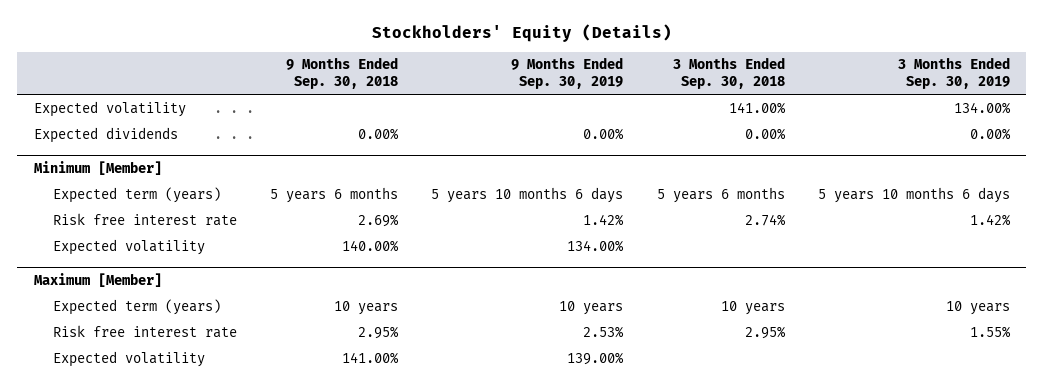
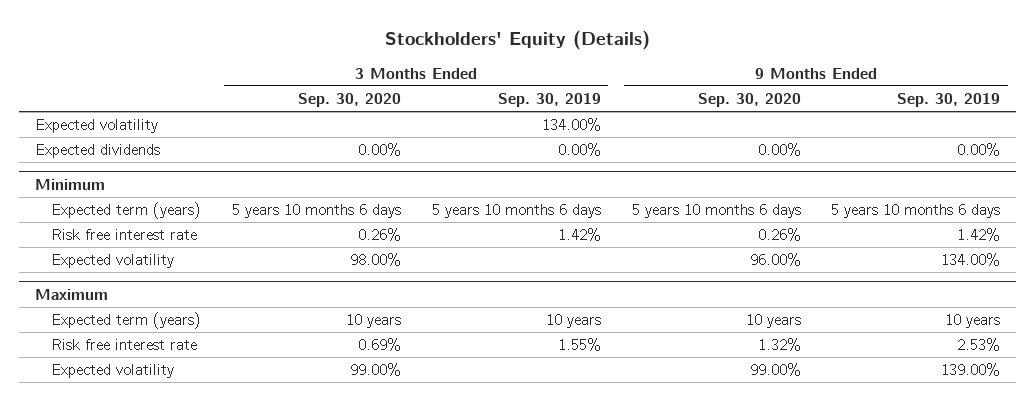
[286,57,399,90] 9 Months Ended Sep. 30, 2018 -> none
[672,57,785,90] 3 Months Ended Sep. 30, 2018 -> none
none -> [297,93,401,108] Sep. 30, 2020
none -> [697,93,801,108] Sep. 30, 2020
[33,161,162,176] Minimum [Member] -> [34,178,105,190] Minimum
[33,273,162,288] Maximum [Member] -> [34,288,108,300] Maximum

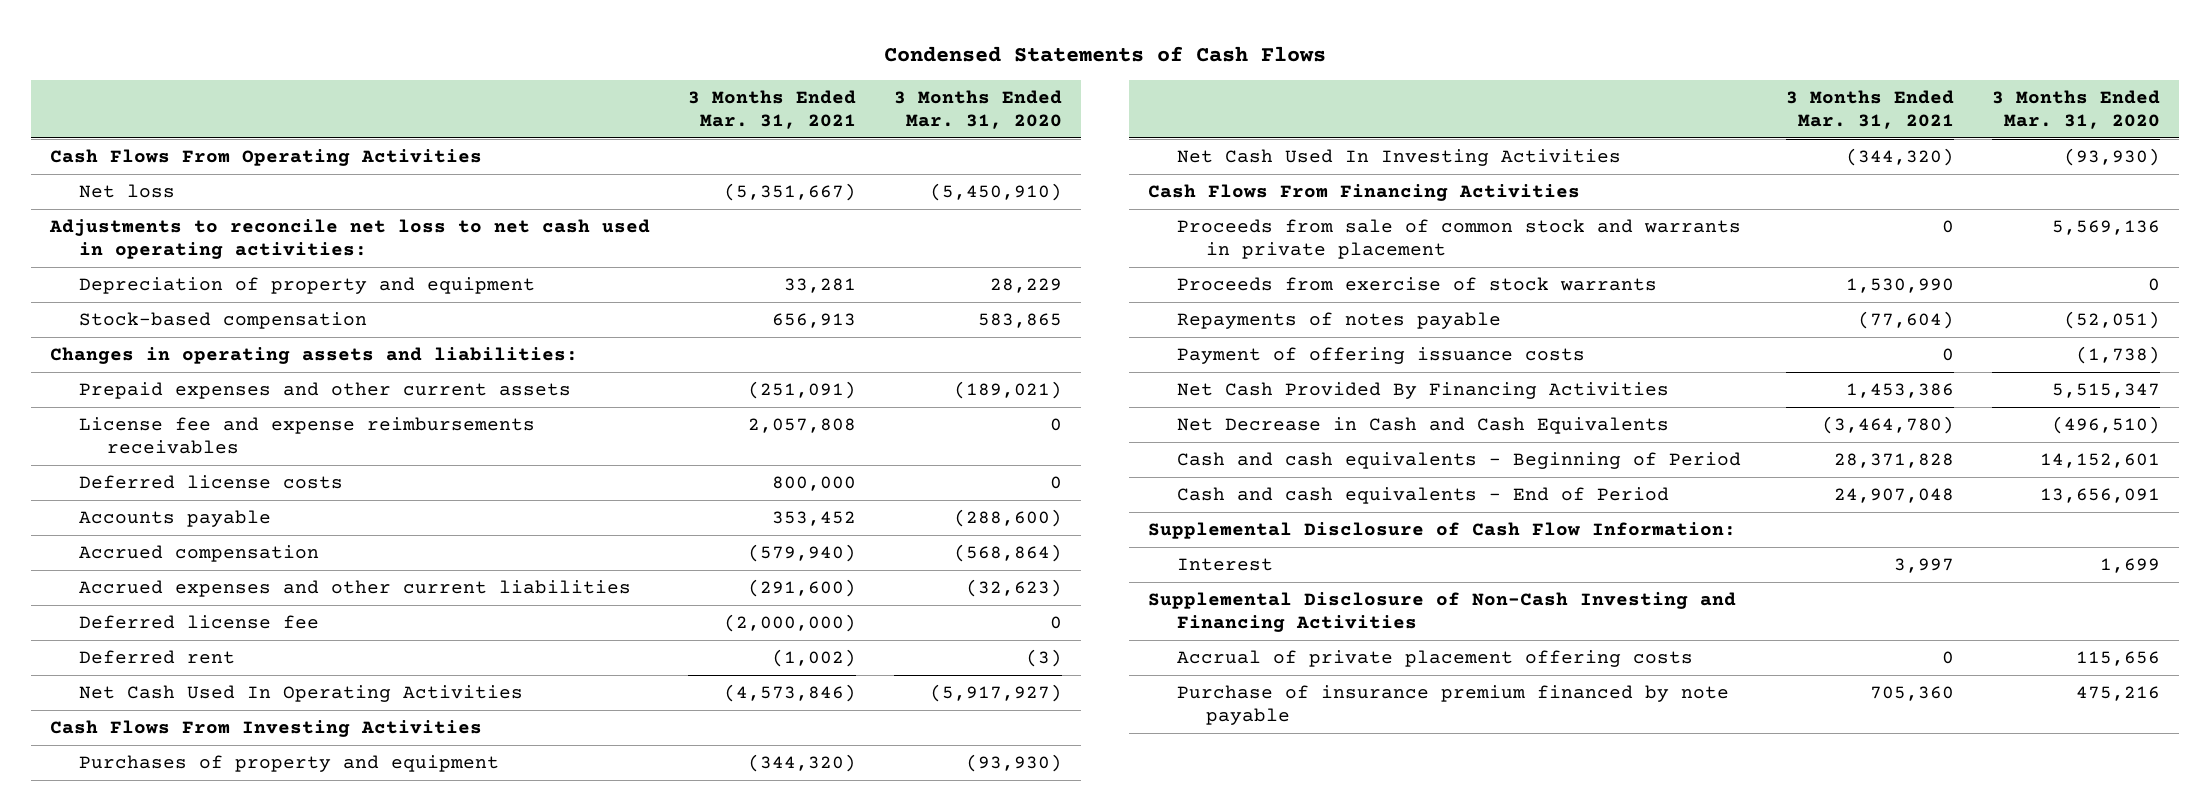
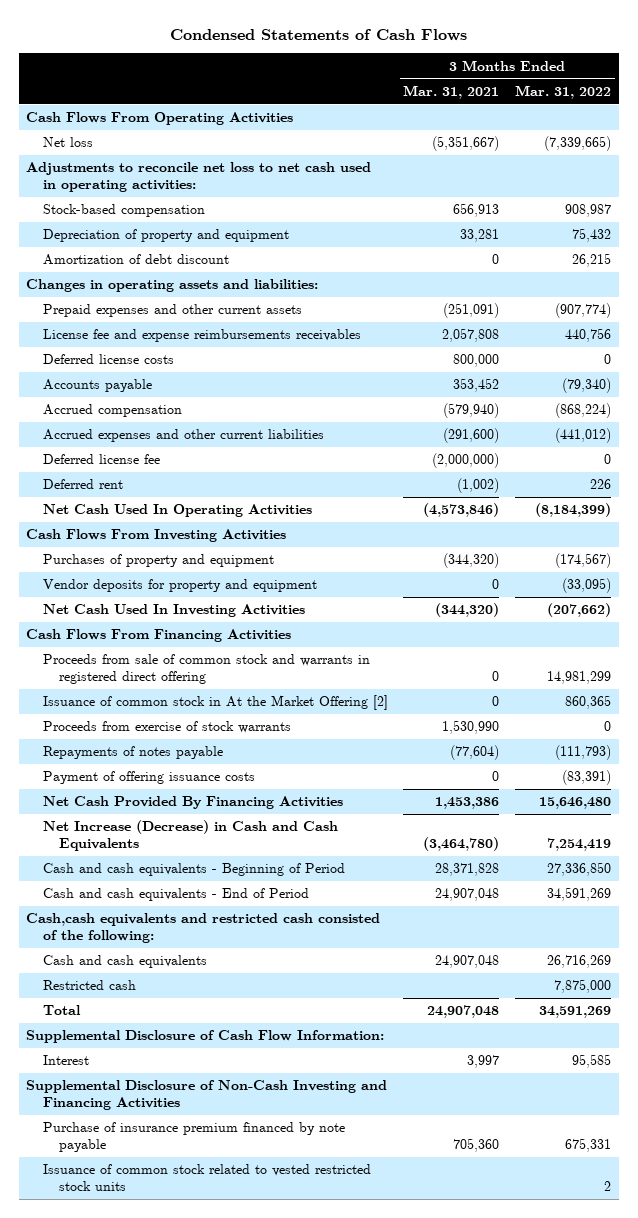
[893,90,1062,129] 3 Months Ended Mar. 31, 2020 -> none
none -> [515,84,612,99] Mar. 31, 2022
[78,277,535,295] Depreciation of property and equipment -> [42,229,289,243] Depreciation of property and equipment
none -> [42,254,229,266] Amortization of debt discount
none -> [42,579,317,593] Vendor deposits for property and equipment
[1177,219,1742,259] Proceeds from sale of common stock and warrants in private placement -> [42,654,370,685] Proceeds from sale of common stock and warrants in registered direct offering
none -> [42,695,388,711] Issuance of common stock in At the Market Offering [2]
[1177,417,1670,435] Net Decrease in Cash and Cash Equivalents -> [42,820,338,852] Net Increase (Decrease) in Cash and Cash Equivalents
none -> [26,913,381,944] Cash,cash equivalents and restricted cash consisted of the following:
none -> [42,955,207,969] Cash and cash equivalents
none -> [42,980,136,991] Restricted cash
none -> [42,1005,81,1016] Total
[1177,650,1694,668] Accrual of private placement offering costs -> none
none -> [42,1164,371,1192] Issuance of common stock related to vested restricted stock units

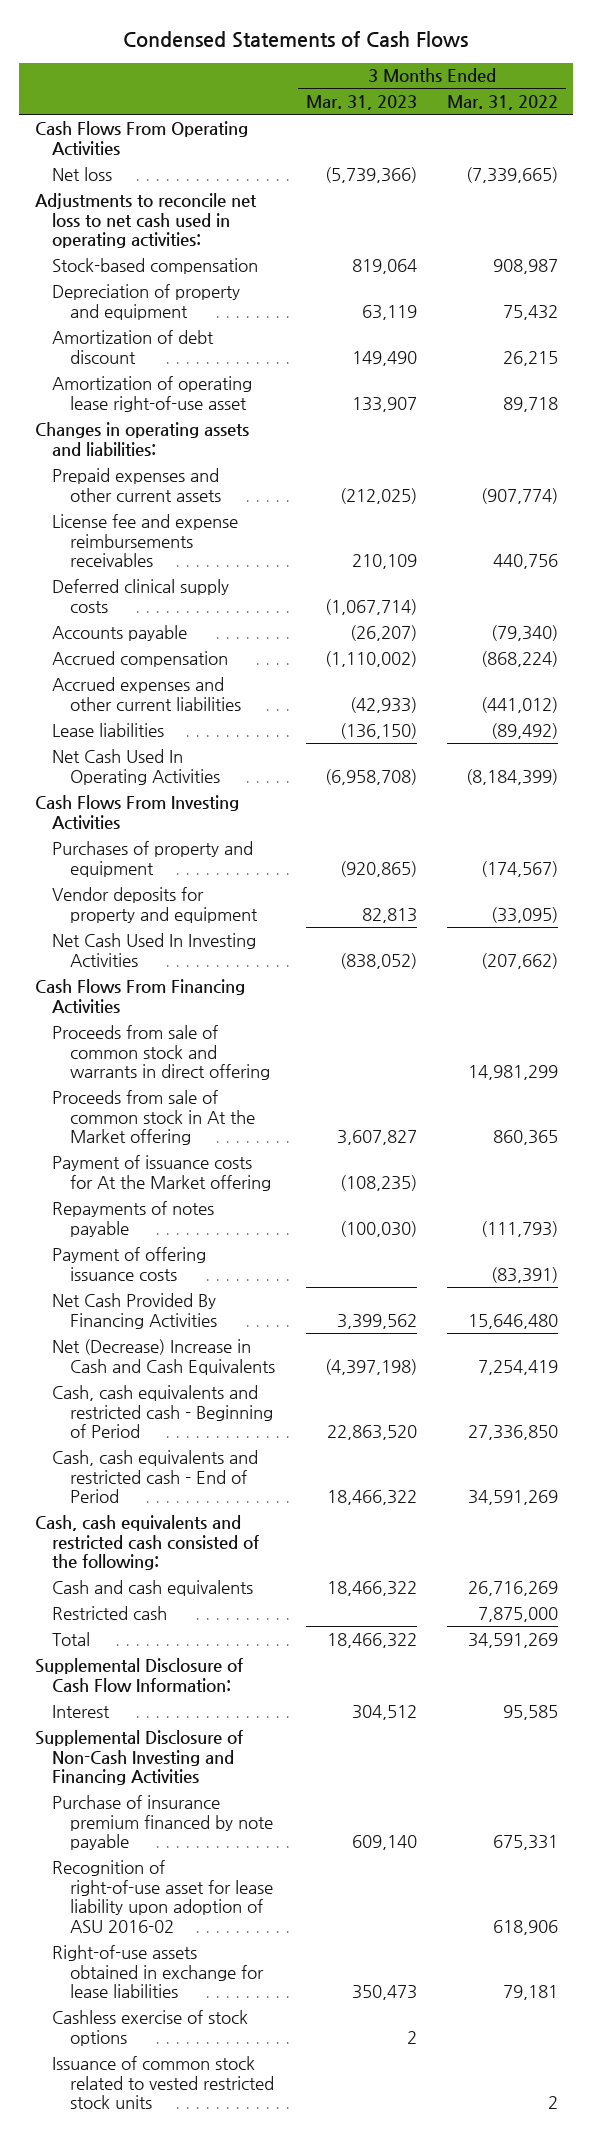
[403,84,500,99] Mar. 31, 2021 -> none
none -> [305,95,417,111] Mar. 31, 2023
none -> [52,375,253,412] Amortization of operating lease right-of-use asset
[42,354,174,365] Deferred license costs -> none
none -> [52,578,230,613] Deferred clinical supply costs
[42,454,160,465] Deferred license fee -> none
[42,479,123,490] Deferred rent -> none
none -> [52,722,165,737] Lease liabilities
[42,721,291,734] Proceeds from exercise of stock warrants -> none
[42,654,370,685] Proceeds from sale of common stock and warrants in registered direct offering -> [52,1024,271,1081] Proceeds from sale of common stock and warrants in direct offering
[42,695,388,711] Issuance of common stock in At the Market Offering [2] -> [52,1089,256,1146] Proceeds from sale of common stock in At the Market offering
none -> [52,1154,272,1191] Payment of issuance costs for At the Market offering
[42,820,338,852] Net Increase (Decrease) in Cash and Cash Equivalents -> [52,1338,276,1375] Net (Decrease) Increase in Cash and Cash Equivalents
[42,863,345,877] Cash and cash equivalents - Beginning of Period -> [52,1384,274,1439] Cash, cash equivalents and restricted cash - Beginning of Period
[42,888,309,902] Cash and cash equivalents - End of Period -> [52,1449,259,1504] Cash, cash equivalents and restricted cash - End of Period
[26,913,381,944] Cash,cash equivalents and restricted cash consisted of the following: -> [34,1514,260,1571] Cash, cash equivalents and restricted cash consisted of the following:
none -> [52,1859,274,1933] Recognition of right-of-use asset for lease liability upon adoption of ASU 2016-02
none -> [52,1944,265,1999] Right-of-use assets obtained in exchange for lease liabilities
none -> [52,2009,249,2046] Cashless exercise of stock options

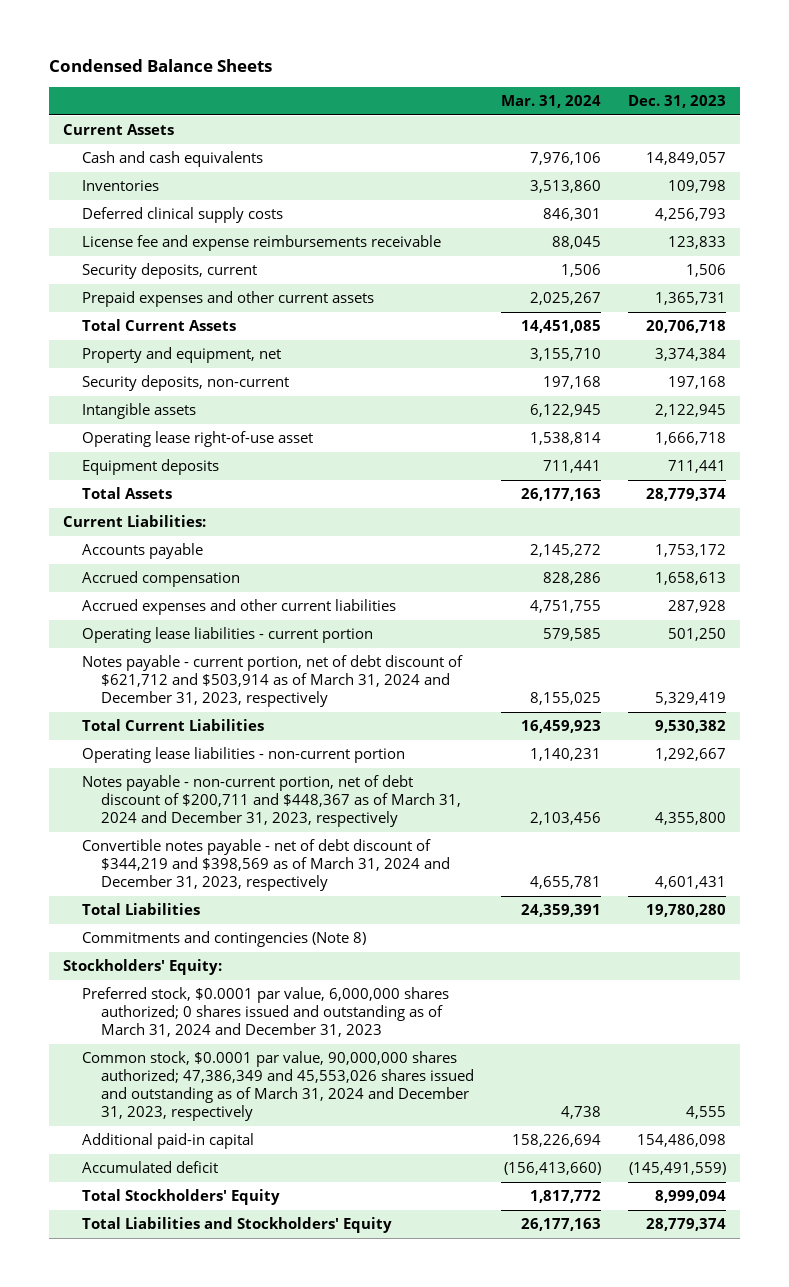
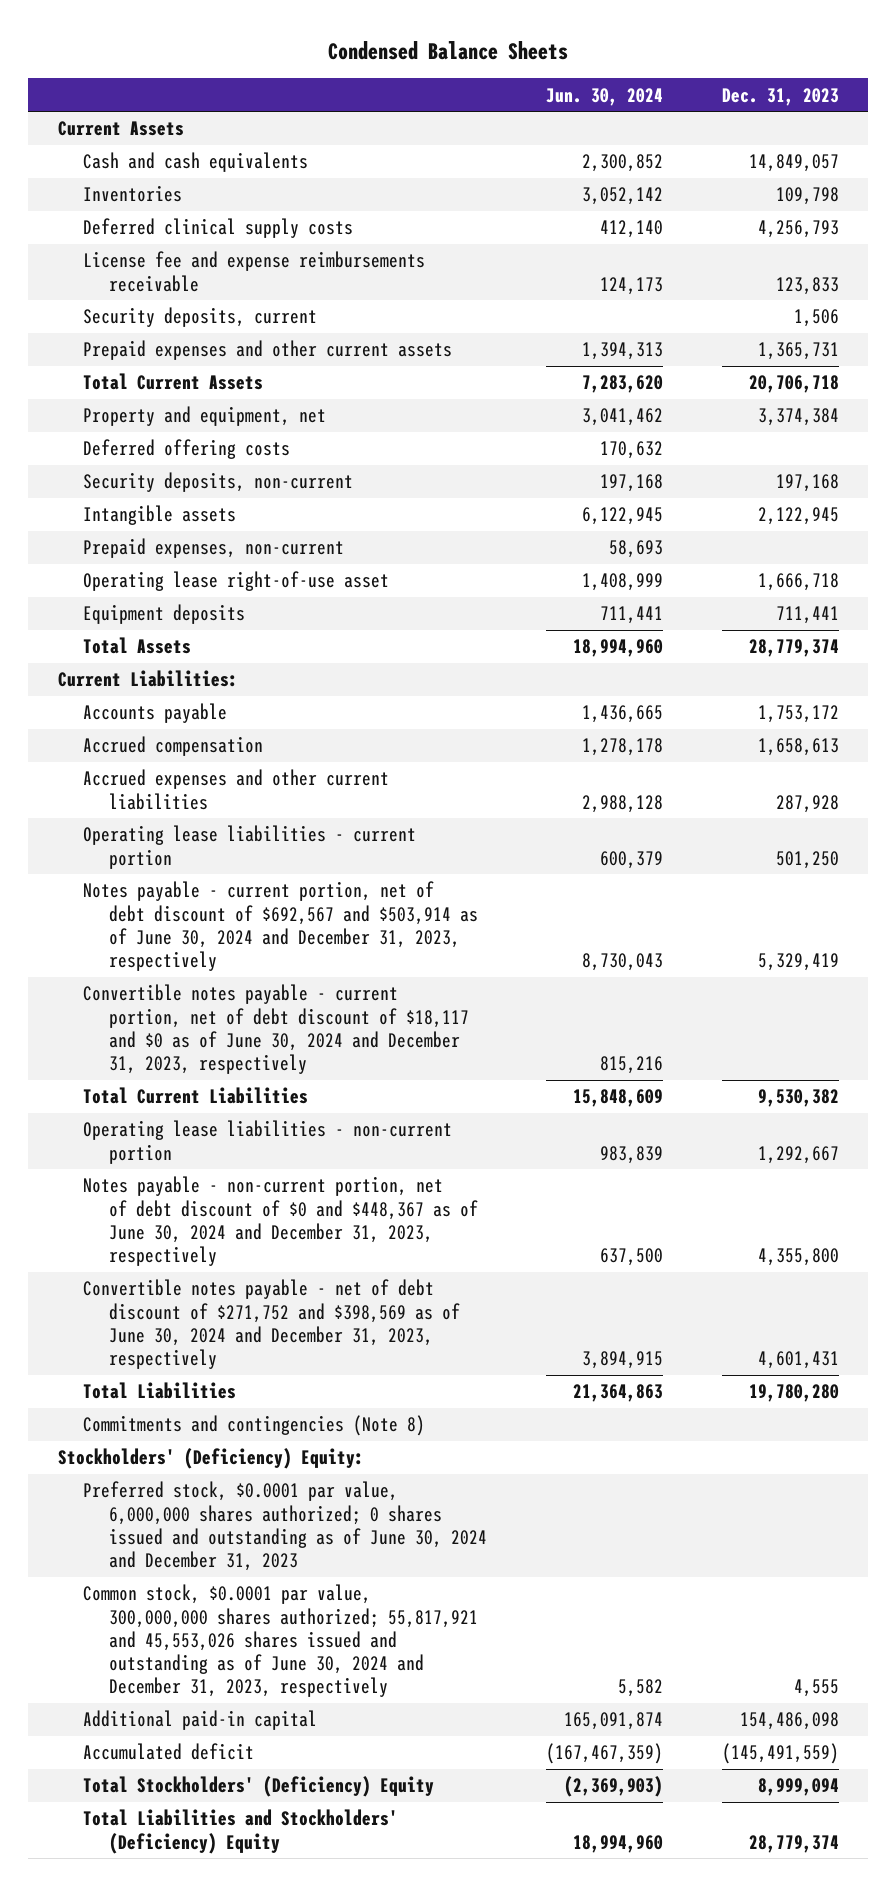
[500,94,601,108] Mar. 31, 2024 -> none
none -> [545,87,663,106] Jun. 30, 2024
none -> [83,439,291,460] Deferred offering costs
none -> [83,538,345,559] Prepaid expenses, non-current
[81,655,463,708] Notes payable - current portion, net of debt discount of $621,712 and $503,914 as of March 31, 2024 and December 31, 2023, respectively -> [83,881,478,972] Notes payable - current portion, net of debt discount of $692,567 and $503,914 as of June 30, 2024 and December 31, 2023, respectively
none -> [83,984,469,1075] Convertible notes payable - current portion, net of debt discount of $18,117 and $0 as of June 30, 2024 and December 31, 2023, respectively
[81,775,461,828] Notes payable - non-current portion, net of debt discount of $200,711 and $448,367 as of March 31, 2024 and December 31, 2023, respectively -> [83,1176,478,1267] Notes payable - non-current portion, net of debt discount of $0 and $448,367 as of June 30, 2024 and December 31, 2023, respectively
[81,839,450,892] Convertible notes payable - net of debt discount of $344,219 and $398,569 as of March 31, 2024 and December 31, 2023, respectively -> [83,1279,460,1370] Convertible notes payable - net of debt discount of $271,752 and $398,569 as of June 30, 2024 and December 31, 2023, respectively
[62,959,222,976] Stockholders' Equity: -> [57,1448,364,1470] Stockholders' (Deficiency) Equity:
[81,987,449,1038] Preferred stock, $0.0001 par value, 6,000,000 shares authorized; 0 shares issued and outstanding as of March 31, 2024 and December 31, 2023 -> [83,1481,487,1572] Preferred stock, $0.0001 par value, 6,000,000 shares authorized; 0 shares issued and outstanding as of June 30, 2024 and December 31, 2023
[81,1051,474,1122] Common stock, $0.0001 par value, 90,000,000 shares authorized; 47,386,349 and 45,553,026 shares issued and outstanding as of March 31, 2024 and December 31, 2023, respectively -> [83,1584,478,1698] Common stock, $0.0001 par value, 300,000,000 shares authorized; 55,817,921 and 45,553,026 shares issued and outstanding as of June 30, 2024 and December 31, 2023, respectively
[81,1189,280,1206] Total Stockholders' Equity -> [83,1776,435,1798] Total Stockholders' (Deficiency) Equity
[81,1217,392,1234] Total Liabilities and Stockholders' Equity -> [83,1809,399,1854] Total Liabilities and Stockholders' (Deficiency) Equity

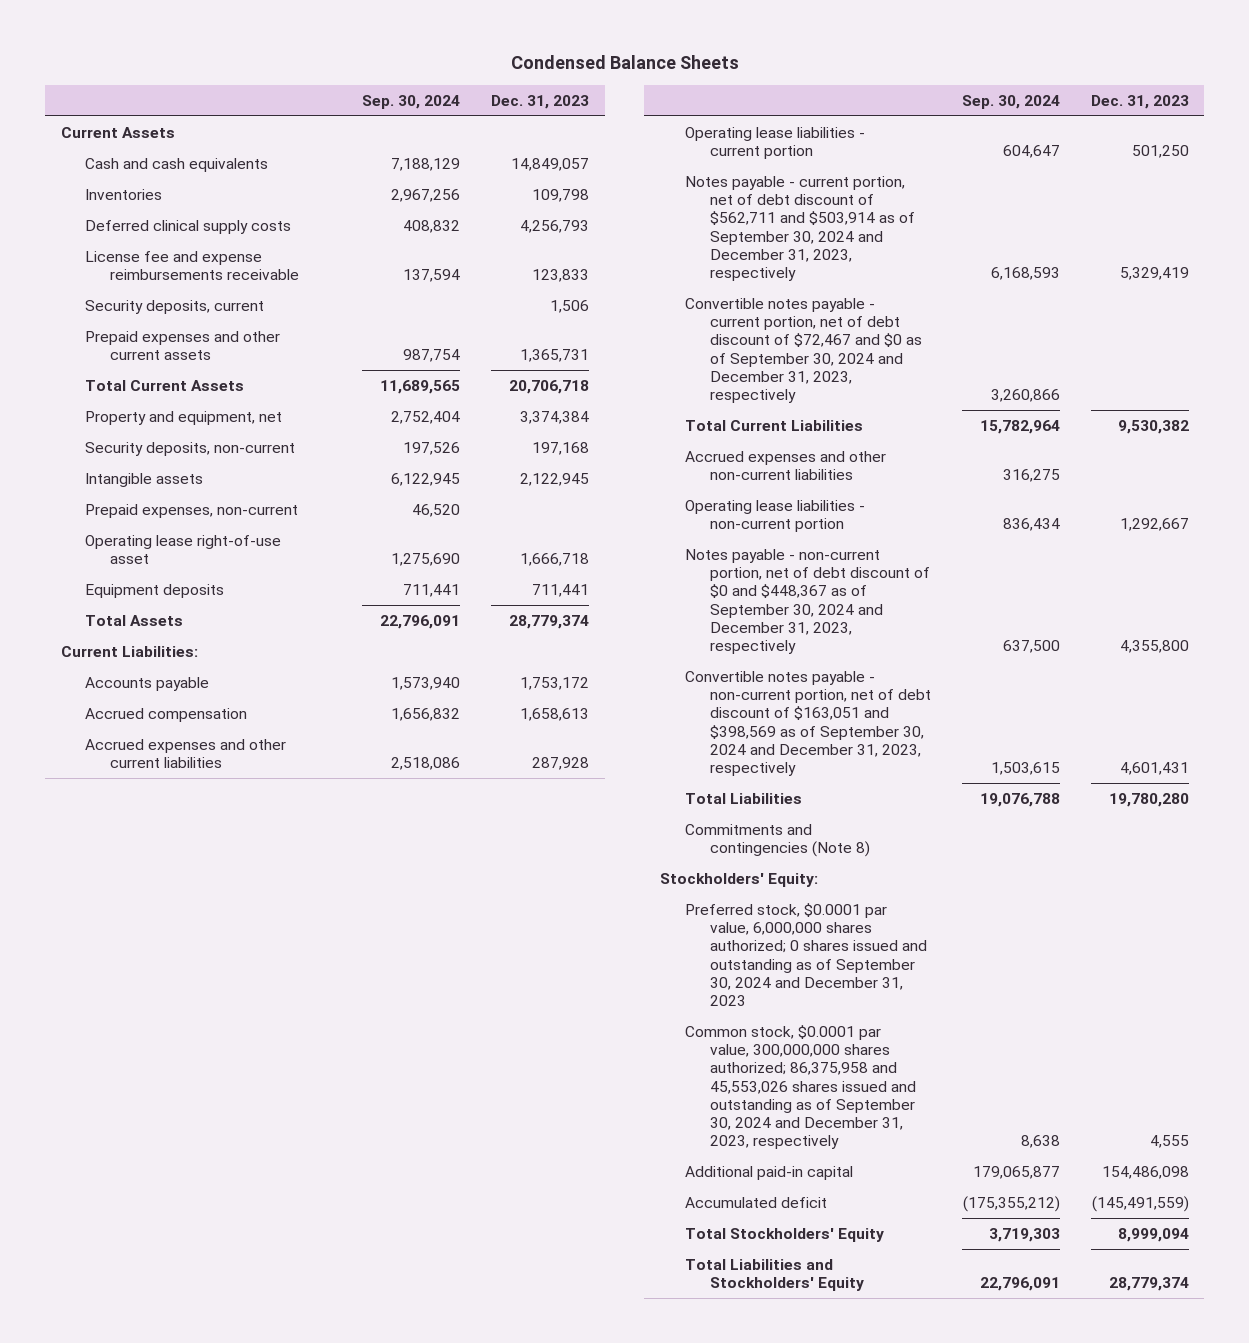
[545,87,663,106] Jun. 30, 2024 -> none
none -> [362,94,461,109] Sep. 30, 2024
[83,439,291,460] Deferred offering costs -> none
[83,881,478,972] Notes payable - current portion, net of debt discount of $692,567 and $503,914 as of June 30, 2024 and December 31, 2023, respectively -> [684,175,915,282] Notes payable - current portion, net of debt discount of $562,711 and $503,914 as of September 30, 2024 and December 31, 2023, respectively
[83,984,469,1075] Convertible notes payable - current portion, net of debt discount of $18,117 and $0 as of June 30, 2024 and December 31, 2023, respectively -> [684,297,922,404] Convertible notes payable - current portion, net of debt discount of $72,467 and $0 as of September 30, 2024 and December 31, 2023, respectively
none -> [684,450,886,481] Accrued expenses and other non-current liabilities
[83,1176,478,1267] Notes payable - non-current portion, net of debt discount of $0 and $448,367 as of June 30, 2024 and December 31, 2023, respectively -> [684,548,930,655] Notes payable - non-current portion, net of debt discount of $0 and $448,367 as of September 30, 2024 and December 31, 2023, respectively
[83,1279,460,1370] Convertible notes payable - net of debt discount of $271,752 and $398,569 as of June 30, 2024 and December 31, 2023, respectively -> [684,670,931,777] Convertible notes payable - non-current portion, net of debt discount of $163,051 and $398,569 as of September 30, 2024 and December 31, 2023, respectively
[57,1448,364,1470] Stockholders' (Deficiency) Equity: -> [659,872,818,887] Stockholders' Equity:
[83,1481,487,1572] Preferred stock, $0.0001 par value, 6,000,000 shares authorized; 0 shares issued and outstanding as of June 30, 2024 and December 31, 2023 -> [684,902,927,1007] Preferred stock, $0.0001 par value, 6,000,000 shares authorized; 0 shares issued and outstanding as of September 30, 2024 and December 31, 2023
[83,1584,478,1698] Common stock, $0.0001 par value, 300,000,000 shares authorized; 55,817,921 and 45,553,026 shares issued and outstanding as of June 30, 2024 and December 31, 2023, respectively -> [684,1024,916,1150] Common stock, $0.0001 par value, 300,000,000 shares authorized; 86,375,958 and 45,553,026 shares issued and outstanding as of September 30, 2024 and December 31, 2023, respectively
[83,1776,435,1798] Total Stockholders' (Deficiency) Equity -> [684,1227,884,1242] Total Stockholders' Equity
[83,1809,399,1854] Total Liabilities and Stockholders' (Deficiency) Equity -> [684,1258,864,1292] Total Liabilities and Stockholders' Equity

